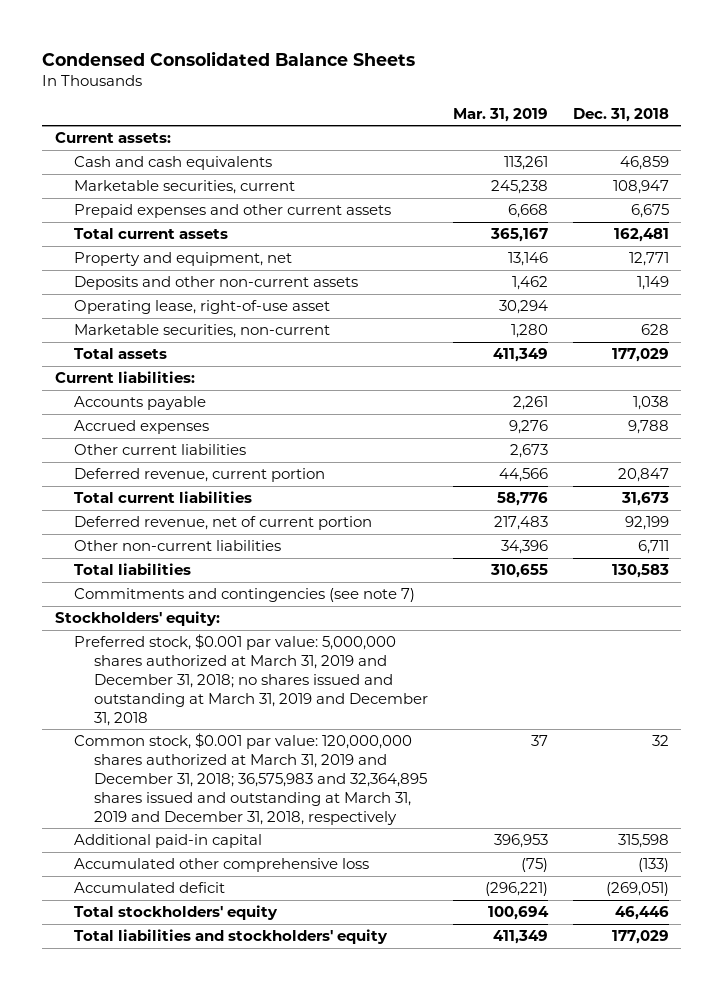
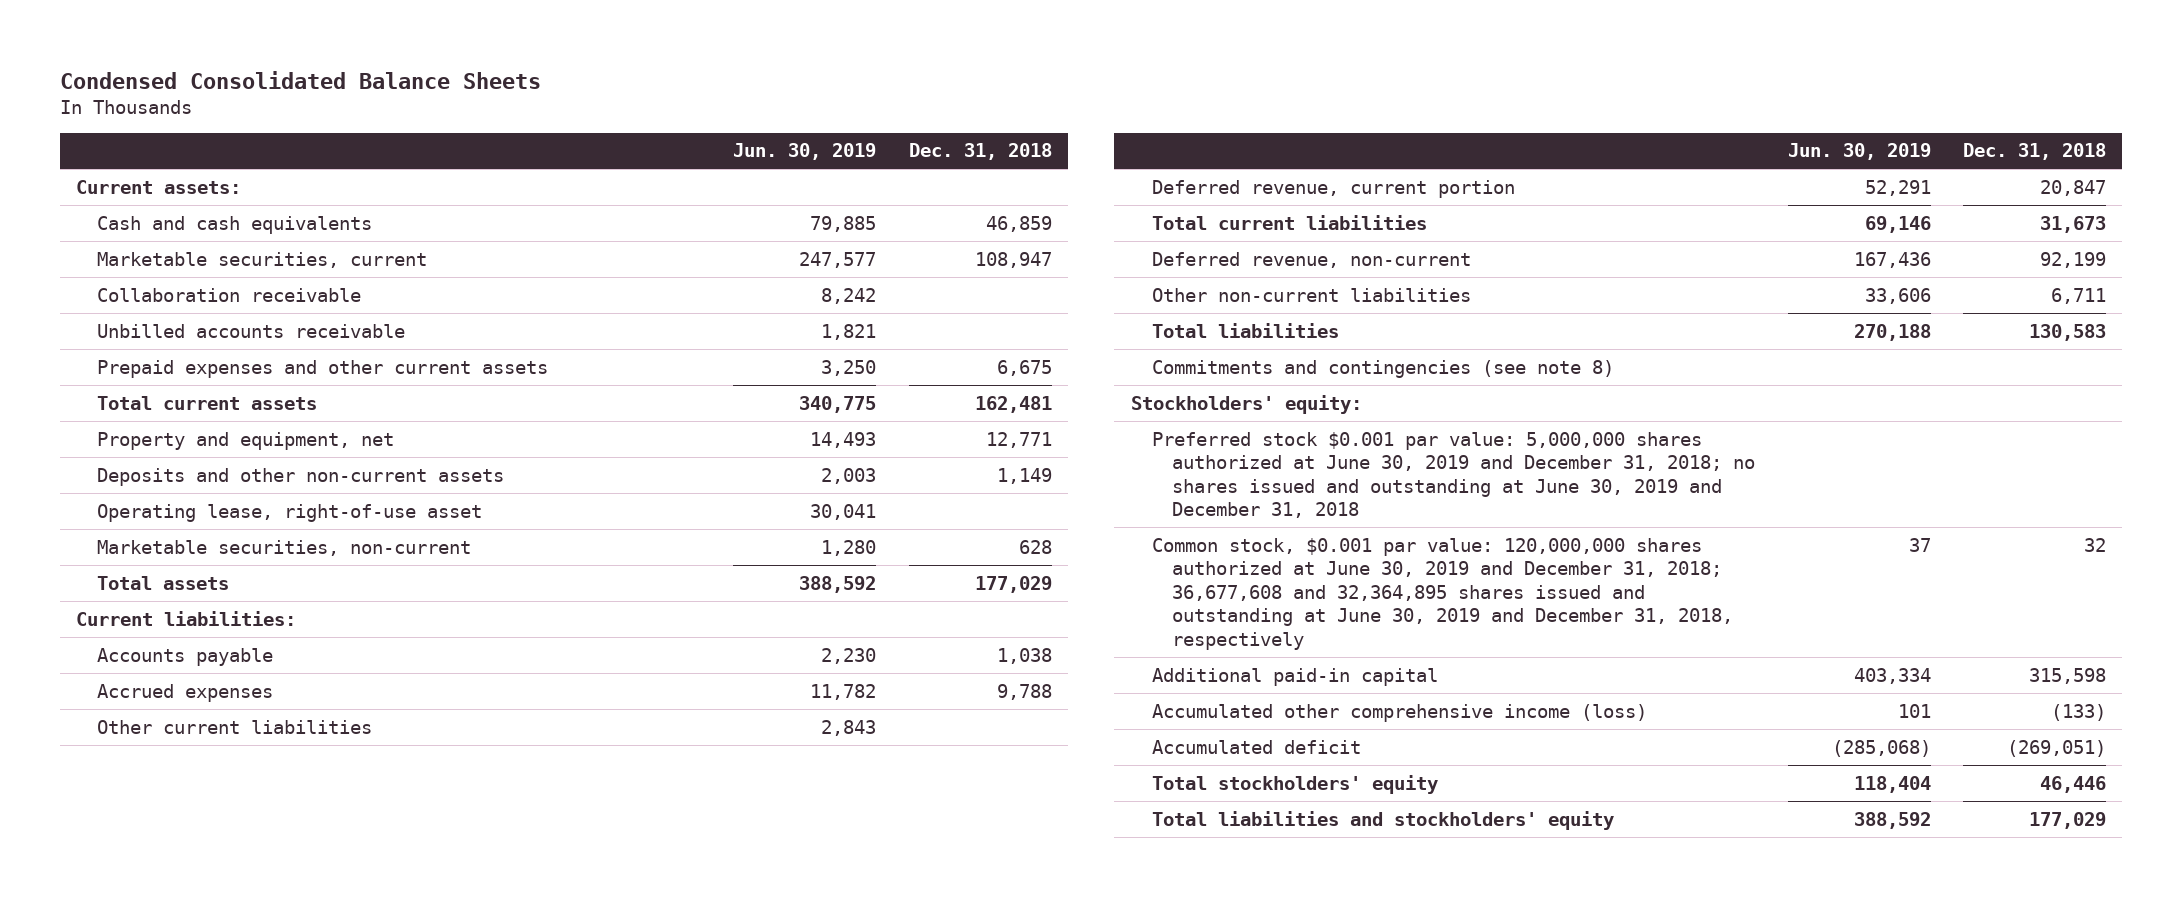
[452,107,548,122] Mar. 31, 2019 -> none
none -> [733,143,877,161] Jun. 30, 2019
none -> [96,287,361,302] Collaboration receivable
none -> [96,323,405,338] Unbilled accounts receivable
[74,516,373,531] Deferred revenue, net of current portion -> [1151,251,1471,268] Deferred revenue, non-current
[74,588,416,603] Commitments and contingencies (see note 7) -> [1151,359,1614,378] Commitments and contingencies (see note 8)
[74,634,429,726] Preferred stock, $0.001 par value: 5,000,000 shares authorized at March 31, 2019 and December 31, 2018; no shares issued and outstanding at March 31, 2019 and December 31, 2018 -> [1151,431,1756,519] Preferred stock $0.001 par value: 5,000,000 shares authorized at June 30, 2019 and December 31, 2018; no shares issued and outstanding at June 30, 2019 and December 31, 2018
[74,733,428,825] Common stock, $0.001 par value: 120,000,000 shares authorized at March 31, 2019 and December 31, 2018; 36,575,983 and 32,364,895 shares issued and outstanding at March 31, 2019 and December 31, 2018, respectively -> [1151,537,1734,650] Common stock, $0.001 par value: 120,000,000 shares authorized at June 30, 2019 and December 31, 2018; 36,677,608 and 32,364,895 shares issued and outstanding at June 30, 2019 and December 31, 2018, respectively
[74,858,370,873] Accumulated other comprehensive loss -> [1151,703,1647,722] Accumulated other comprehensive income (loss)

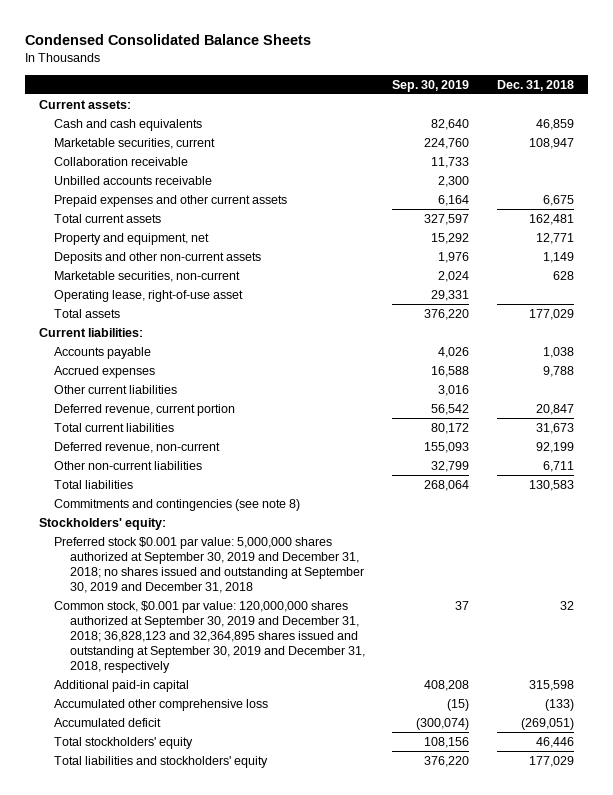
[733,143,877,161] Jun. 30, 2019 -> none
none -> [392,79,470,92] Sep. 30, 2019
[96,503,482,522] Operating lease, right-of-use asset -> [54,289,244,302] Operating lease, right-of-use asset
[1151,431,1756,519] Preferred stock $0.001 par value: 5,000,000 shares authorized at June 30, 2019 and December 31, 2018; no shares issued and outstanding at June 30, 2019 and December 31, 2018 -> [54,536,364,593] Preferred stock $0.001 par value: 5,000,000 shares authorized at September 30, 2019 and December 31, 2018; no shares issued and outstanding at September 30, 2019 and December 31, 2018
[1151,537,1734,650] Common stock, $0.001 par value: 120,000,000 shares authorized at June 30, 2019 and December 31, 2018; 36,677,608 and 32,364,895 shares issued and outstanding at June 30, 2019 and December 31, 2018, respectively -> [54,600,365,673] Common stock, $0.001 par value: 120,000,000 shares authorized at September 30, 2019 and December 31, 2018; 36,828,123 and 32,364,895 shares issued and outstanding at September 30, 2019 and December 31, 2018, respectively
[1151,703,1647,722] Accumulated other comprehensive income (loss) -> [54,698,269,711] Accumulated other comprehensive loss

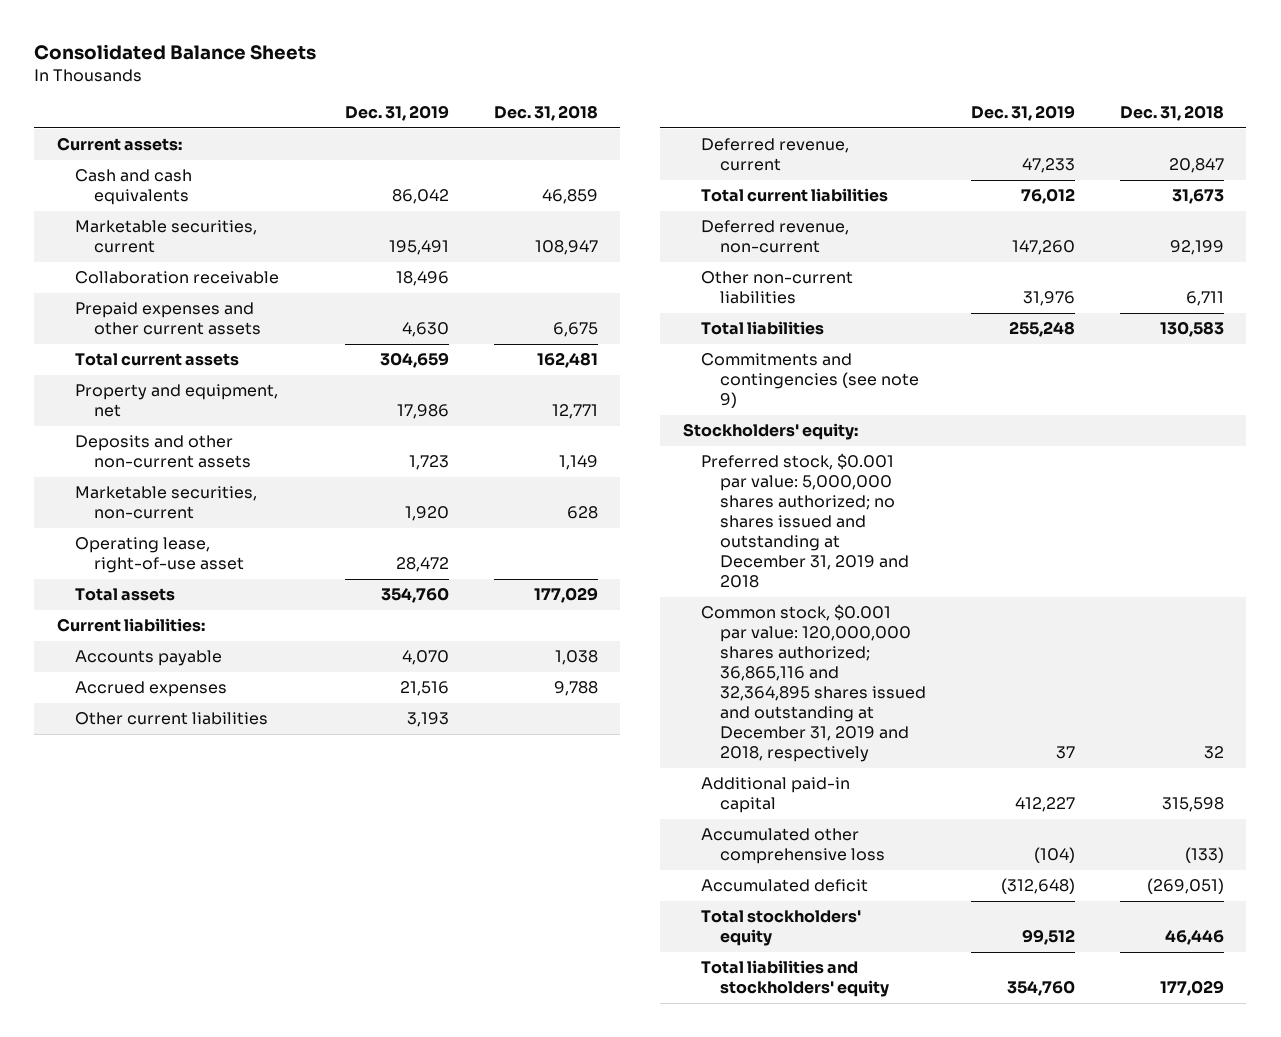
[25,34,312,46] Condensed Consolidated Balance Sheets -> [34,44,317,61] Consolidated Balance Sheets
[392,79,470,92] Sep. 30, 2019 -> none
none -> [344,105,449,122] Dec. 31, 2019
[54,175,213,185] Unbilled accounts receivable -> none
[54,403,236,416] Deferred revenue, current portion -> [701,138,850,172] Deferred revenue, current
[54,498,301,511] Commitments and contingencies (see note 8) -> [701,353,919,409] Commitments and contingencies (see note 9)
[54,536,364,593] Preferred stock $0.001 par value: 5,000,000 shares authorized at September 30, 2019 and December 31, 2018; no shares issued and outstanding at September 30, 2019 and December 31, 2018 -> [701,453,909,589] Preferred stock, $0.001 par value: 5,000,000 shares authorized; no shares issued and outstanding at December 31, 2019 and 2018
[54,600,365,673] Common stock, $0.001 par value: 120,000,000 shares authorized at September 30, 2019 and December 31, 2018; 36,828,123 and 32,364,895 shares issued and outstanding at September 30, 2019 and December 31, 2018, respectively -> [701,604,926,763] Common stock, $0.001 par value: 120,000,000 shares authorized; 36,865,116 and 32,364,895 shares issued and outstanding at December 31, 2019 and 2018, respectively

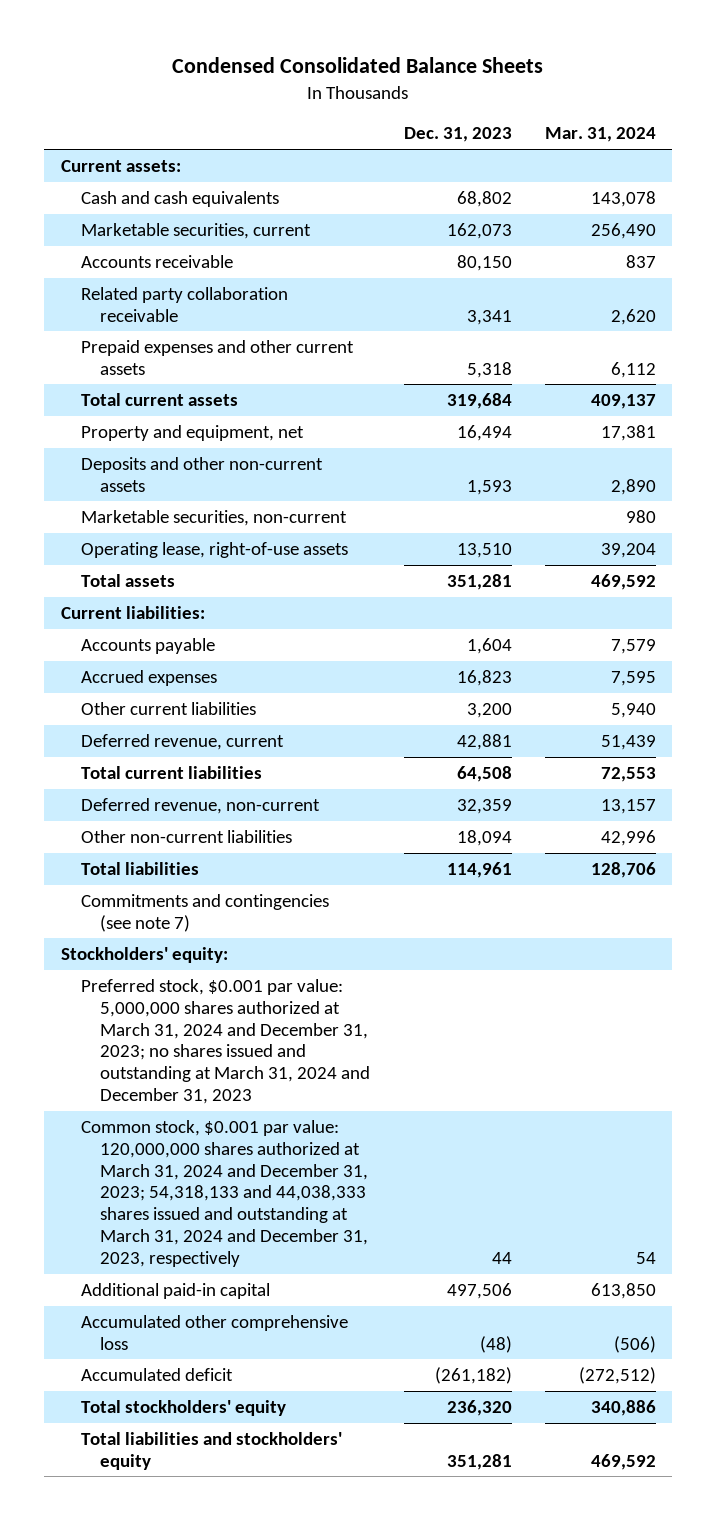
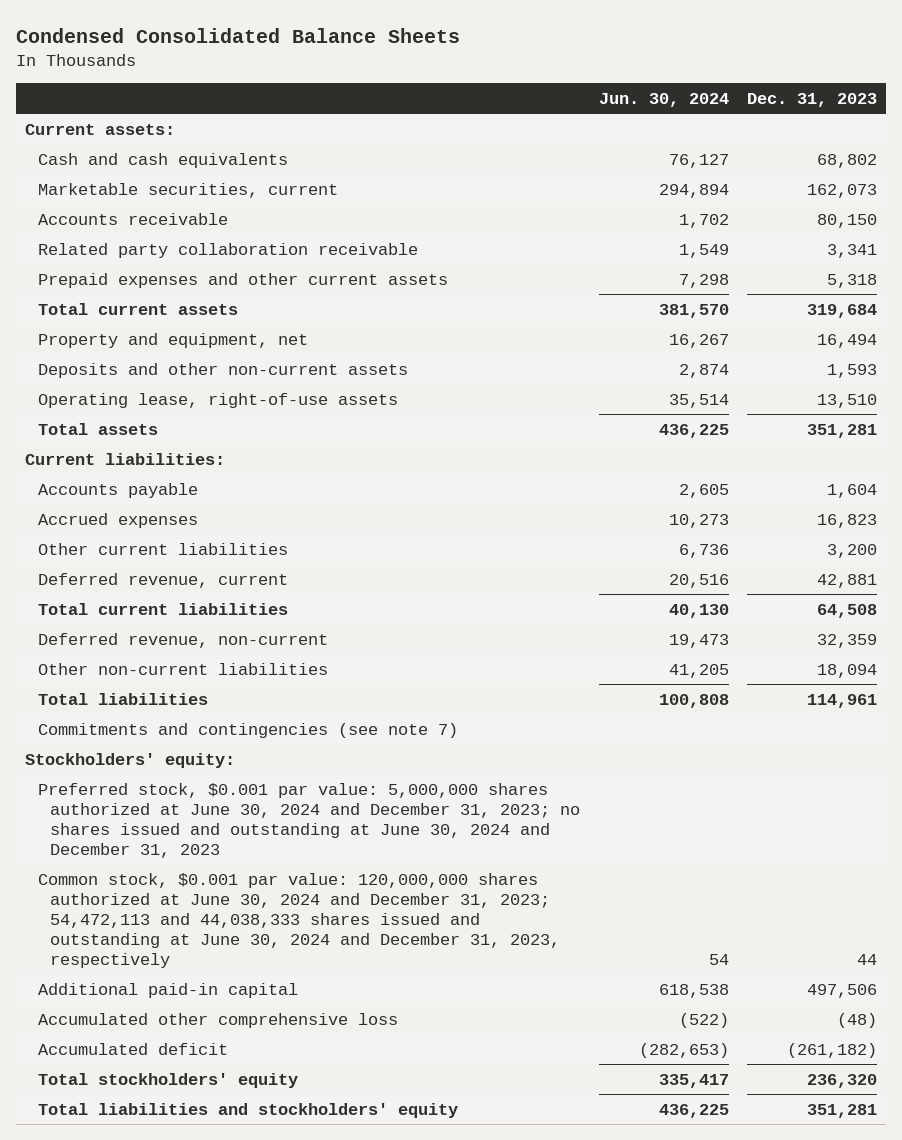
[544,127,656,143] Mar. 31, 2024 -> none
none -> [598,92,729,107] Jun. 30, 2024
[80,509,347,526] Marketable securities, non-current -> none
[80,978,371,1105] Preferred stock, $0.001 par value: 5,000,000 shares authorized at March 31, 2024 and December 31, 2023; no shares issued and outstanding at March 31, 2024 and December 31, 2023 -> [37,782,581,858] Preferred stock, $0.001 par value: 5,000,000 shares authorized at June 30, 2024 and December 31, 2023; no shares issued and outstanding at June 30, 2024 and December 31, 2023
[80,1119,369,1268] Common stock, $0.001 par value: 120,000,000 shares authorized at March 31, 2024 and December 31, 2023; 54,318,133 and 44,038,333 shares issued and outstanding at March 31, 2024 and December 31, 2023, respectively -> [37,872,561,968] Common stock, $0.001 par value: 120,000,000 shares authorized at June 30, 2024 and December 31, 2023; 54,472,113 and 44,038,333 shares issued and outstanding at June 30, 2024 and December 31, 2023, respectively

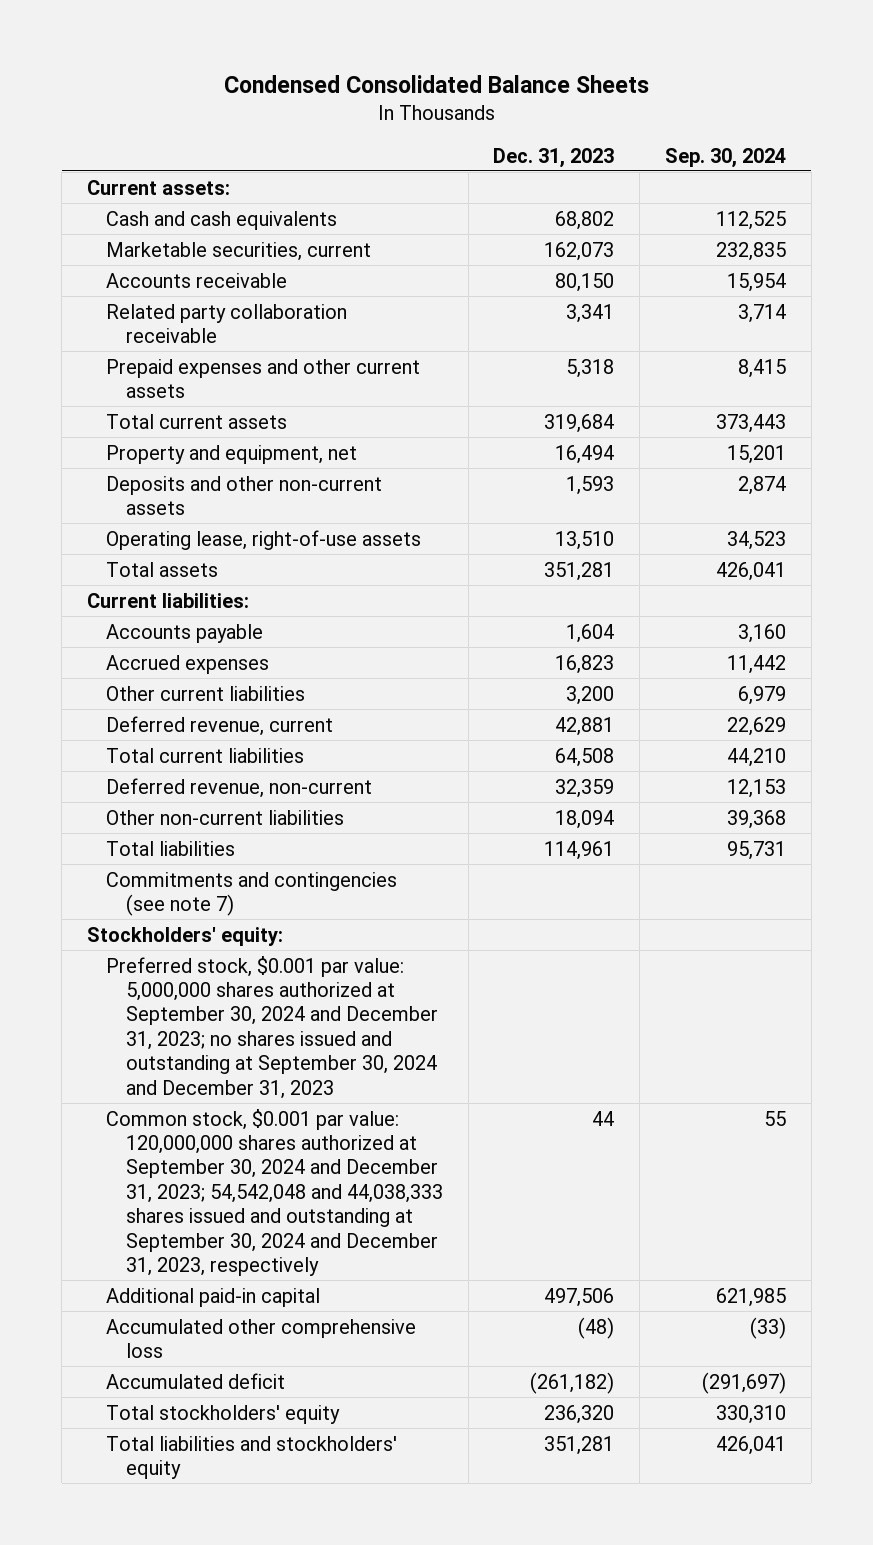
[598,92,729,107] Jun. 30, 2024 -> none
none -> [664,147,786,168] Sep. 30, 2024
[37,782,581,858] Preferred stock, $0.001 par value: 5,000,000 shares authorized at June 30, 2024 and December 31, 2023; no shares issued and outstanding at June 30, 2024 and December 31, 2023 -> [106,955,438,1099] Preferred stock, $0.001 par value: 5,000,000 shares authorized at September 30, 2024 and December 31, 2023; no shares issued and outstanding at September 30, 2024 and December 31, 2023
[37,872,561,968] Common stock, $0.001 par value: 120,000,000 shares authorized at June 30, 2024 and December 31, 2023; 54,472,113 and 44,038,333 shares issued and outstanding at June 30, 2024 and December 31, 2023, respectively -> [106,1108,443,1276] Common stock, $0.001 par value: 120,000,000 shares authorized at September 30, 2024 and December 31, 2023; 54,542,048 and 44,038,333 shares issued and outstanding at September 30, 2024 and December 31, 2023, respectively

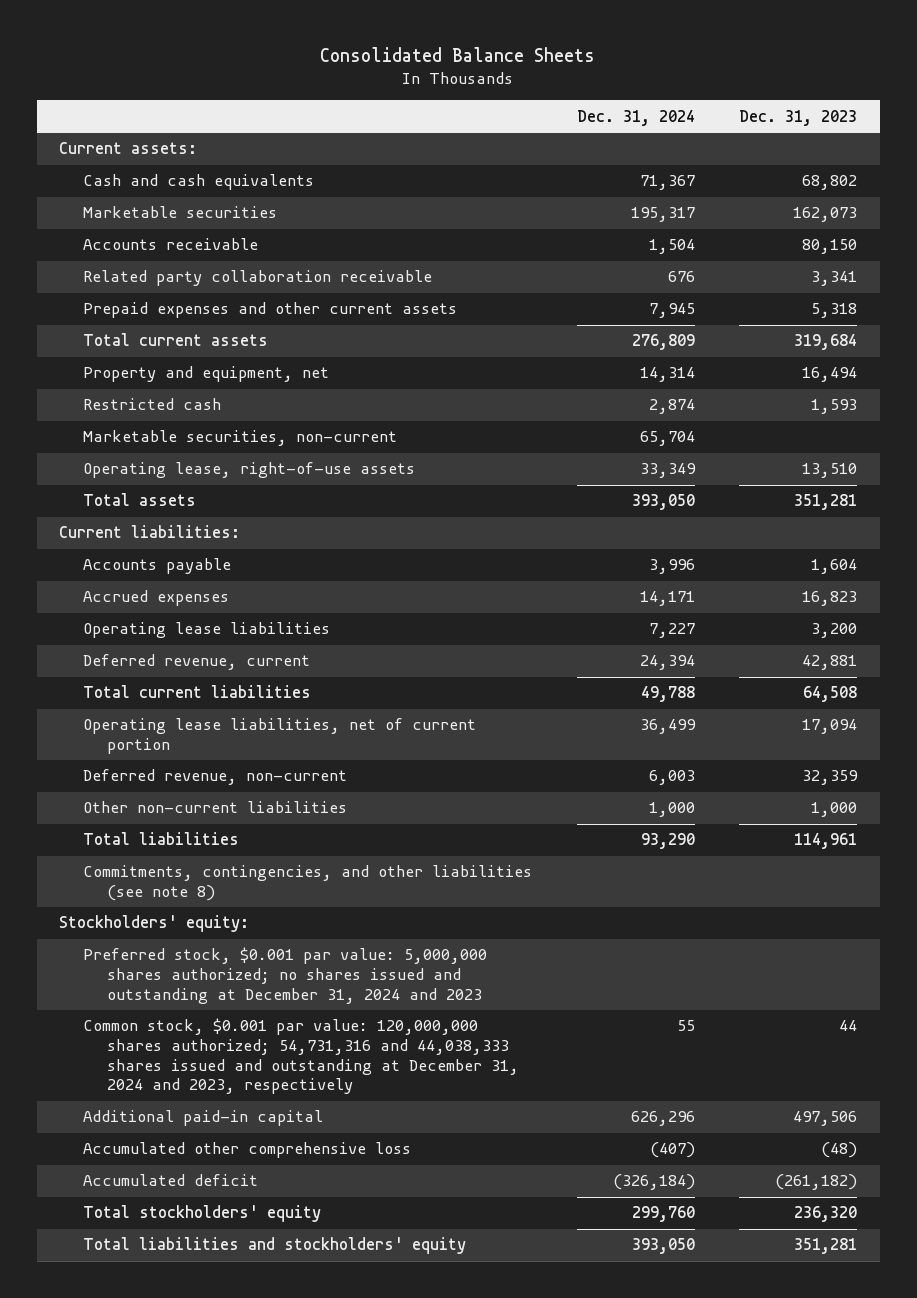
[223,74,649,93] Condensed Consolidated Balance Sheets -> [320,47,596,63] Consolidated Balance Sheets
[664,147,786,168] Sep. 30, 2024 -> none
none -> [576,109,695,126] Dec. 31, 2024
[106,241,372,261] Marketable securities, current -> [83,206,278,219] Marketable securities
[106,475,383,515] Deposits and other non-current assets -> [83,398,222,411] Restricted cash
none -> [83,430,398,447] Marketable securities, non-current
[106,685,306,701] Other current liabilities -> none
none -> [83,622,331,639] Operating lease liabilities
none -> [83,718,477,755] Operating lease liabilities, net of current portion
[555,809,615,829] 18,094 -> [811,802,858,818] 1,000
[106,871,398,916] Commitments and contingencies (see note 7) -> [83,865,533,902] Commitments, contingencies, and other liabilities (see note 8)
[106,955,438,1099] Preferred stock, $0.001 par value: 5,000,000 shares authorized at September 30, 2024 and December 31, 2023; no shares issued and outstanding at September 30, 2024 and December 31, 2023 -> [83,947,488,1004] Preferred stock, $0.001 par value: 5,000,000 shares authorized; no shares issued and outstanding at December 31, 2024 and 2023
[106,1108,443,1276] Common stock, $0.001 par value: 120,000,000 shares authorized at September 30, 2024 and December 31, 2023; 54,542,048 and 44,038,333 shares issued and outstanding at September 30, 2024 and December 31, 2023, respectively -> [83,1018,519,1095] Common stock, $0.001 par value: 120,000,000 shares authorized; 54,731,316 and 44,038,333 shares issued and outstanding at December 31, 2024 and 2023, respectively

